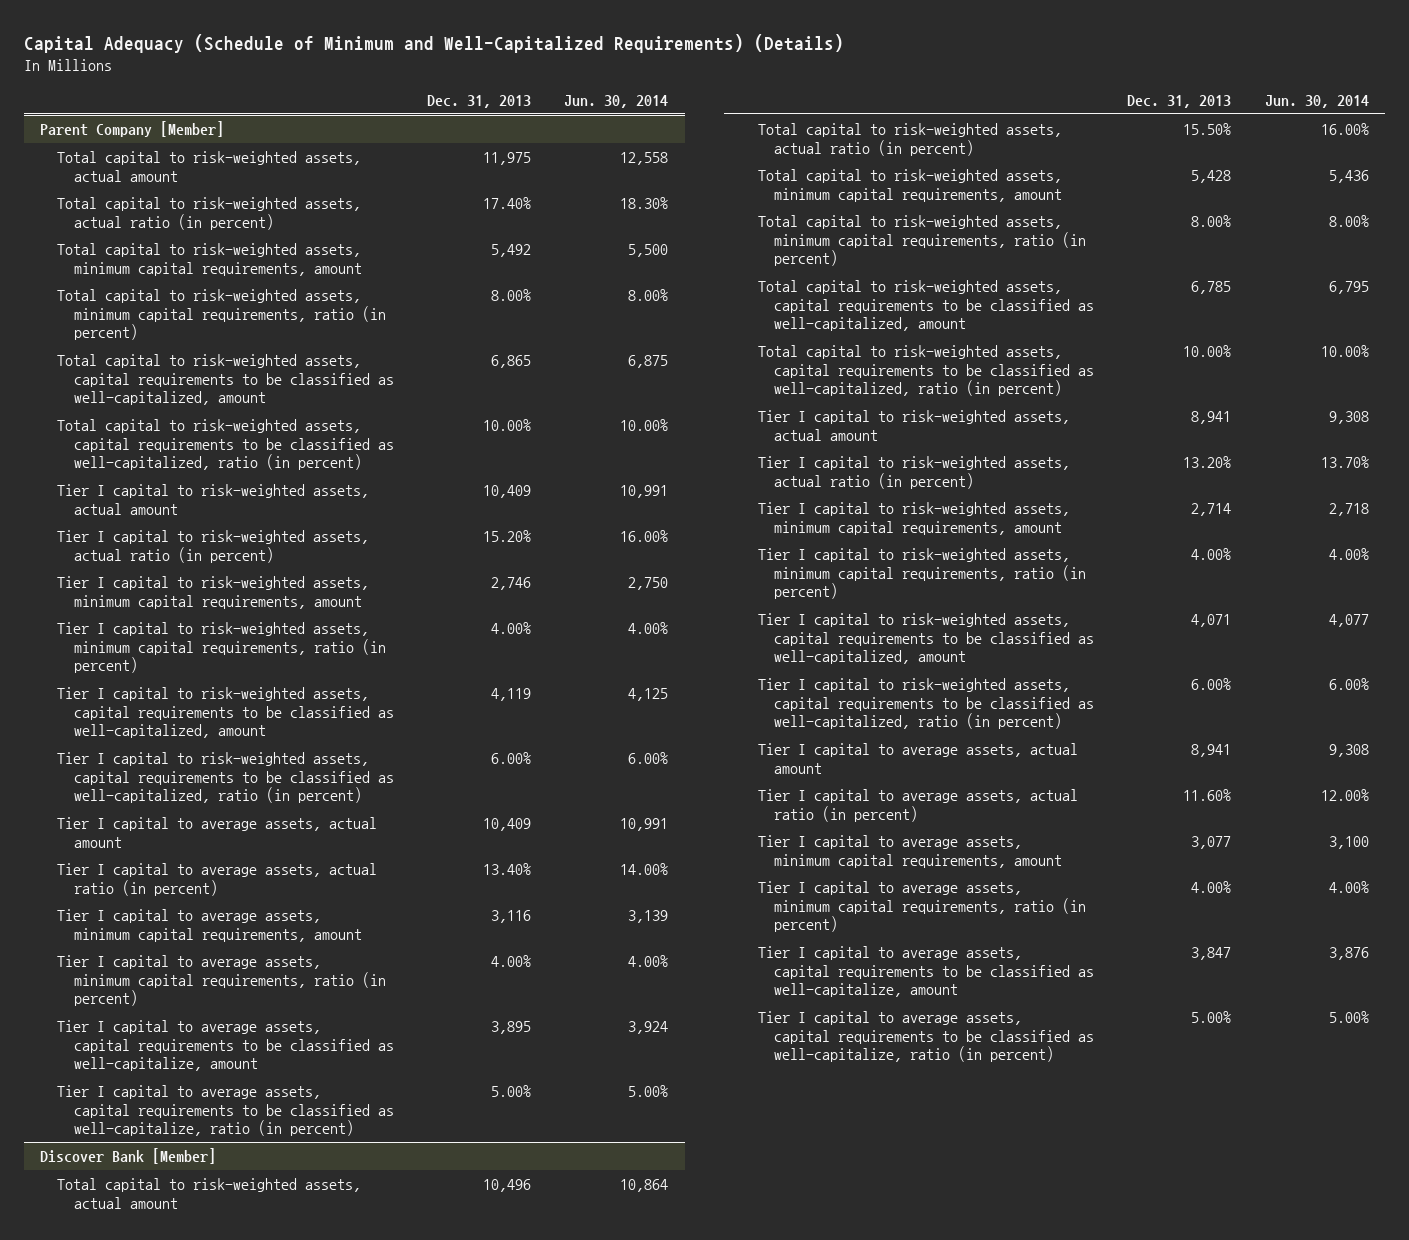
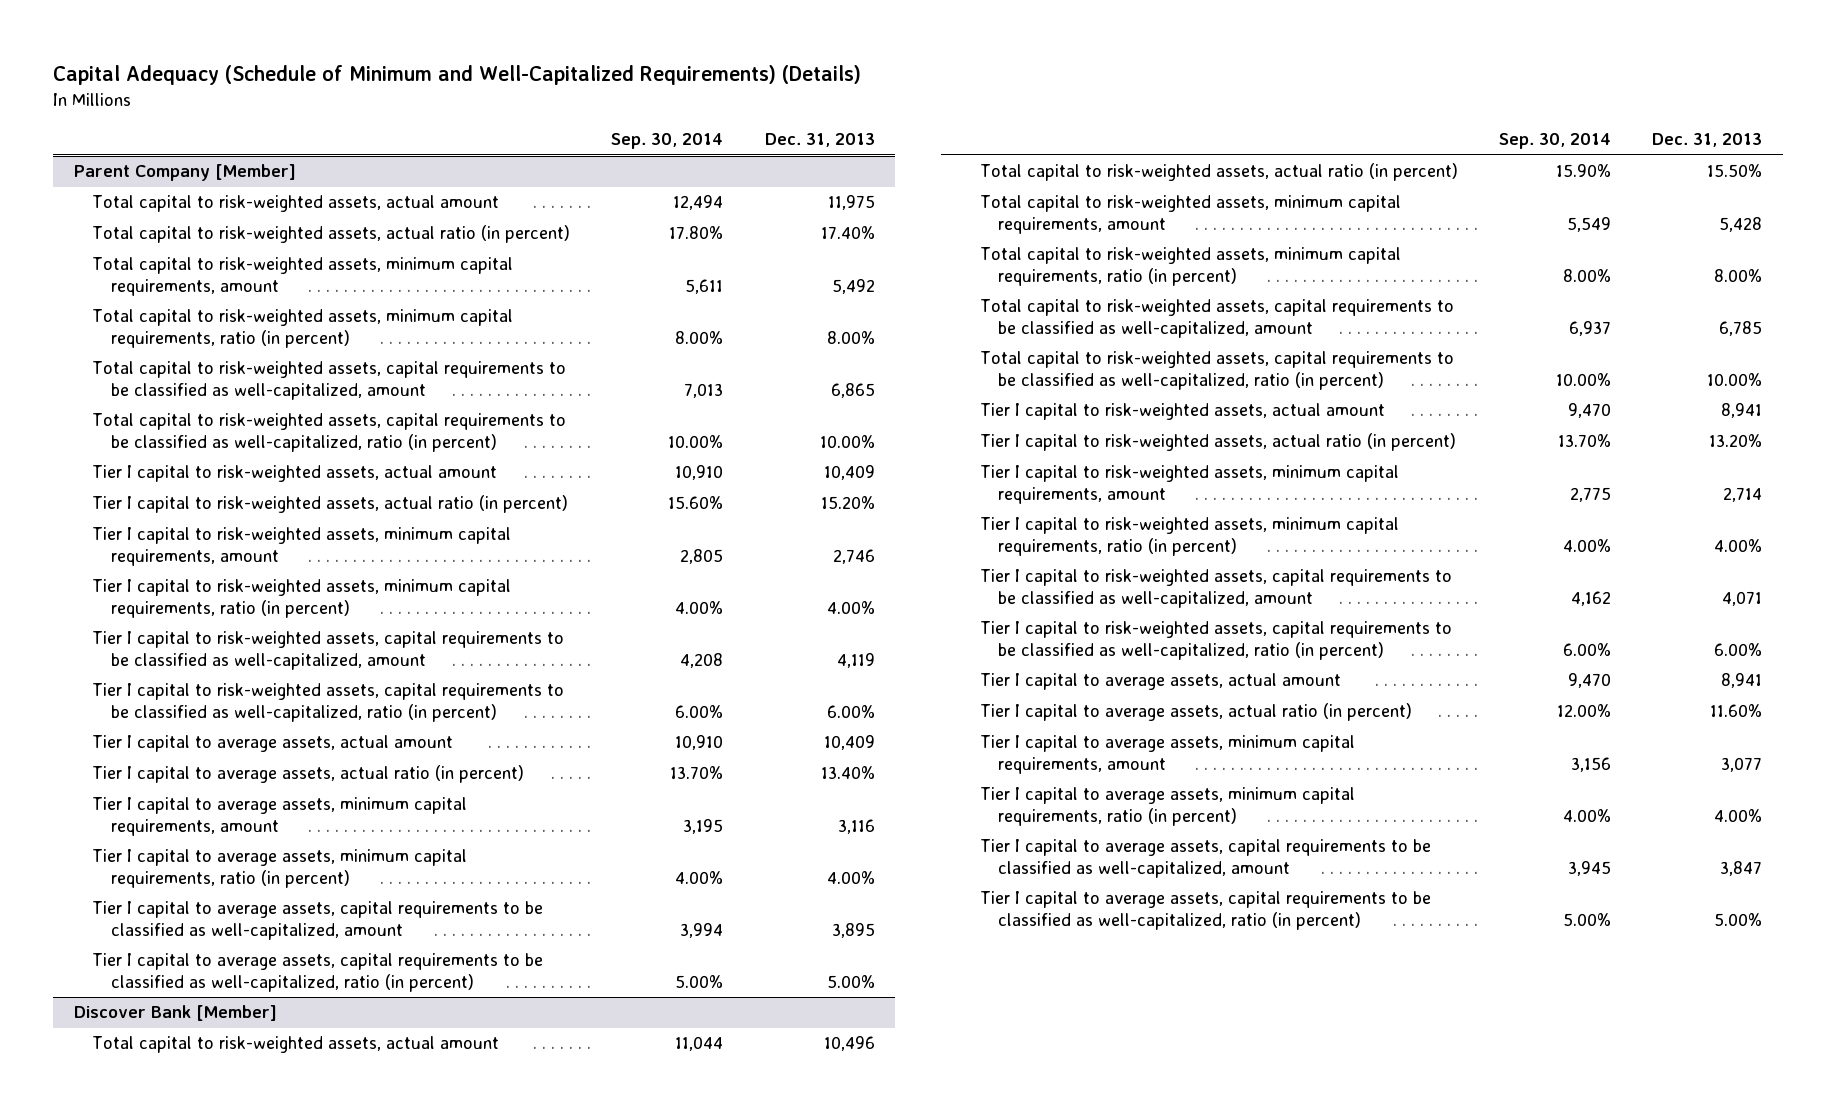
[564,95,669,109] Jun. 30, 2014 -> none
none -> [611,133,724,150] Sep. 30, 2014
[57,1019,394,1072] Tier I capital to average assets, capital requirements to be classified as well-capitalize, amount -> [92,901,544,940] Tier I capital to average assets, capital requirements to be classified as well-capitalized, amount
[57,1084,394,1137] Tier I capital to average assets, capital requirements to be classified as well-capitalize, ratio (in percent) -> [92,953,544,992] Tier I capital to average assets, capital requirements to be classified as well-capitalized, ratio (in percent)
[757,945,1095,998] Tier I capital to average assets, capital requirements to be classified as well-capitalize, amount -> [979,839,1431,878] Tier I capital to average assets, capital requirements to be classified as well-capitalized, amount
[757,1010,1095,1063] Tier I capital to average assets, capital requirements to be classified as well-capitalize, ratio (in percent) -> [979,891,1431,930] Tier I capital to average assets, capital requirements to be classified as well-capitalized, ratio (in percent)

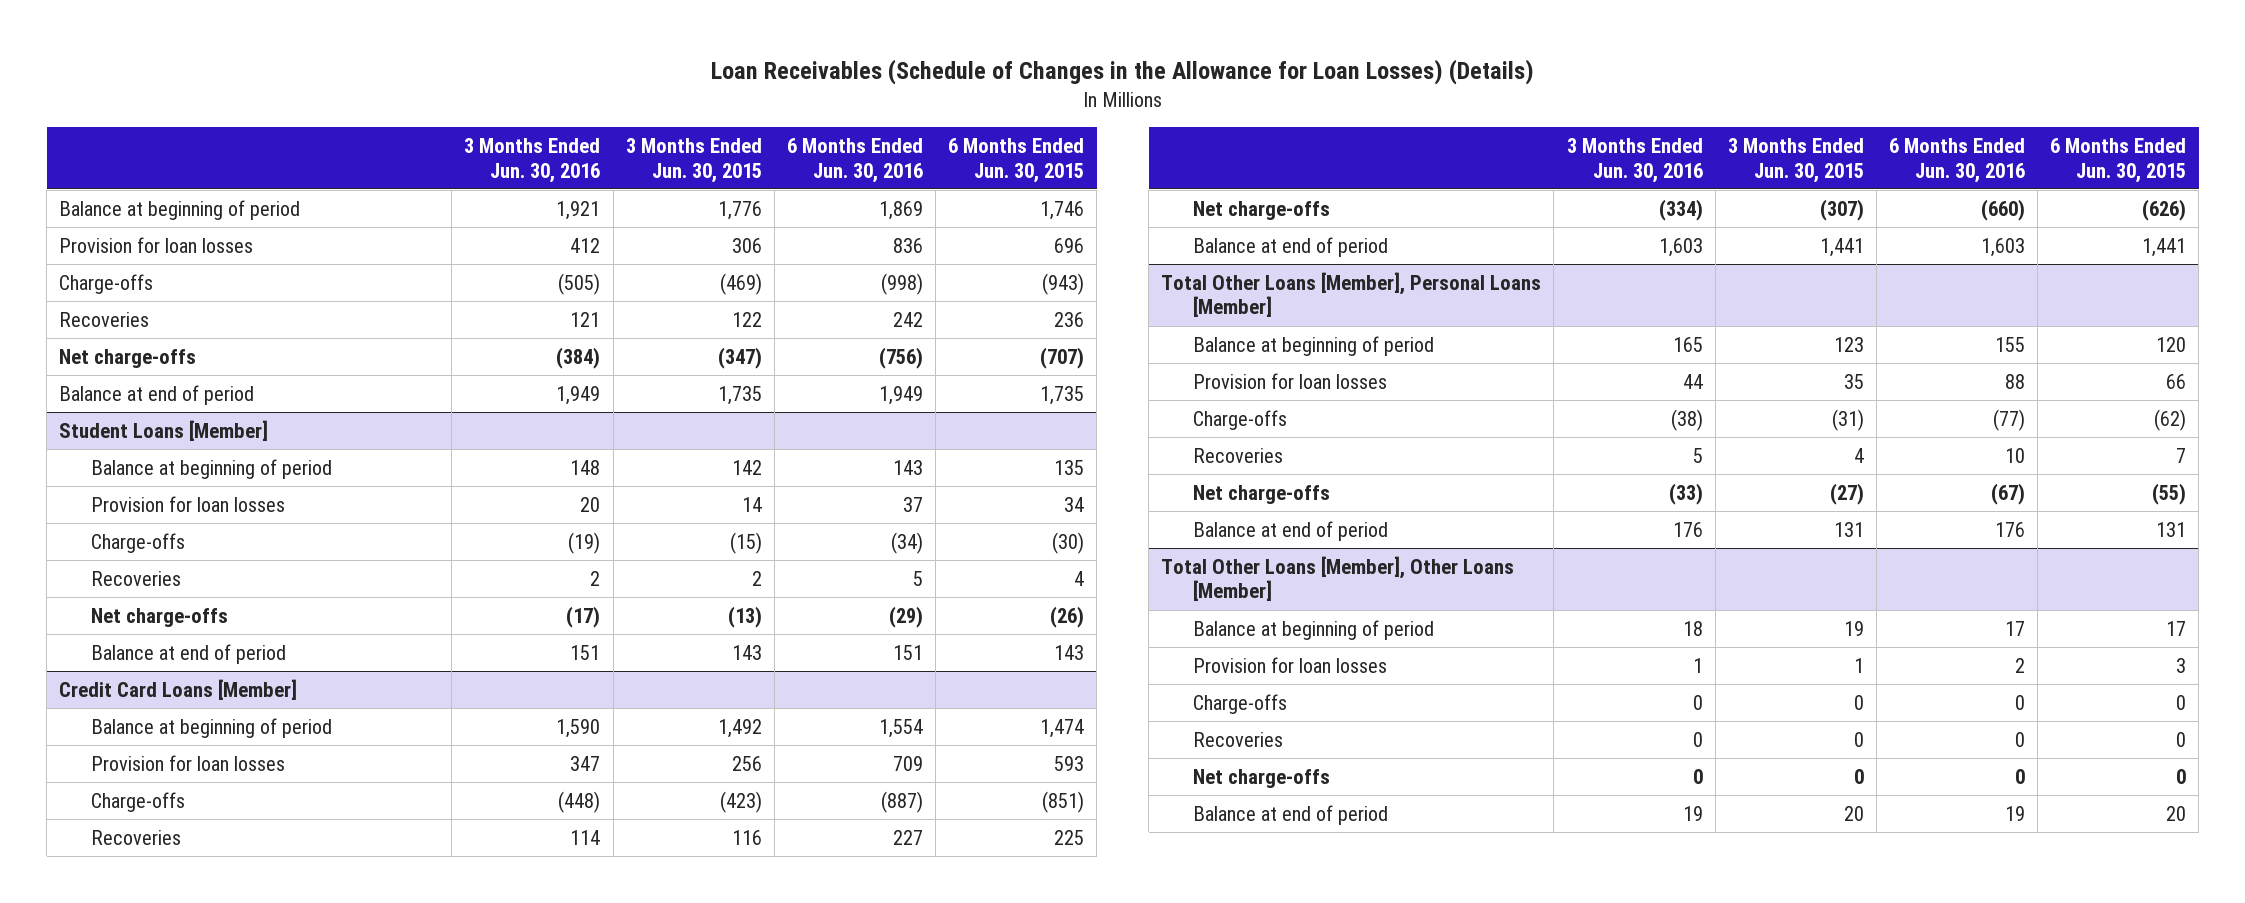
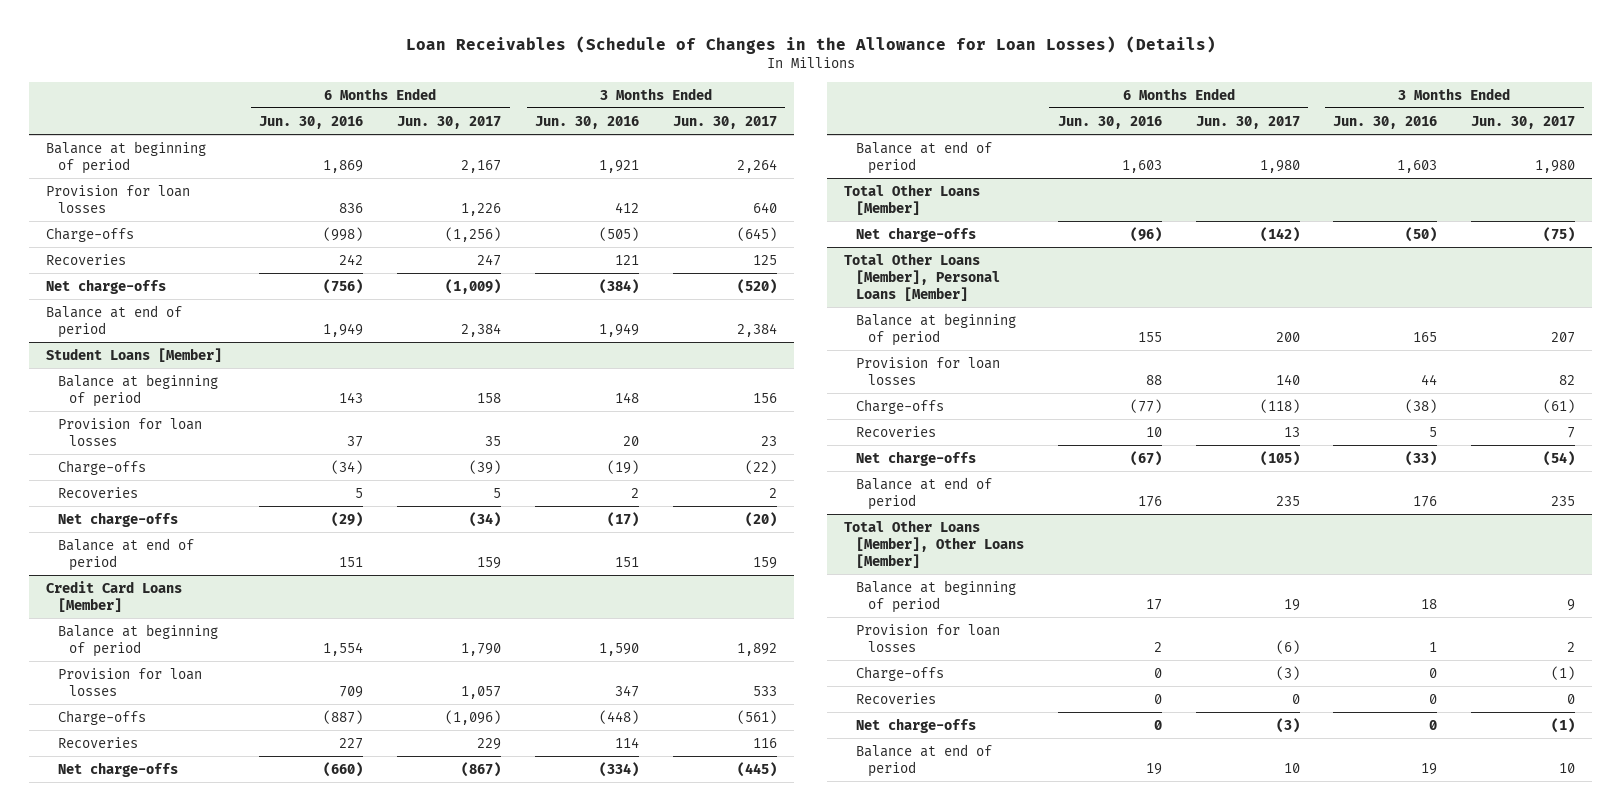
[625,138,762,183] 3 Months Ended Jun. 30, 2015 -> none
[948,138,1085,183] 6 Months Ended Jun. 30, 2015 -> none
none -> [397,115,502,129] Jun. 30, 2017
none -> [672,115,777,129] Jun. 30, 2017
none -> [844,183,981,215] Total Other Loans [Member]
none -> [856,226,977,242] Net charge-offs

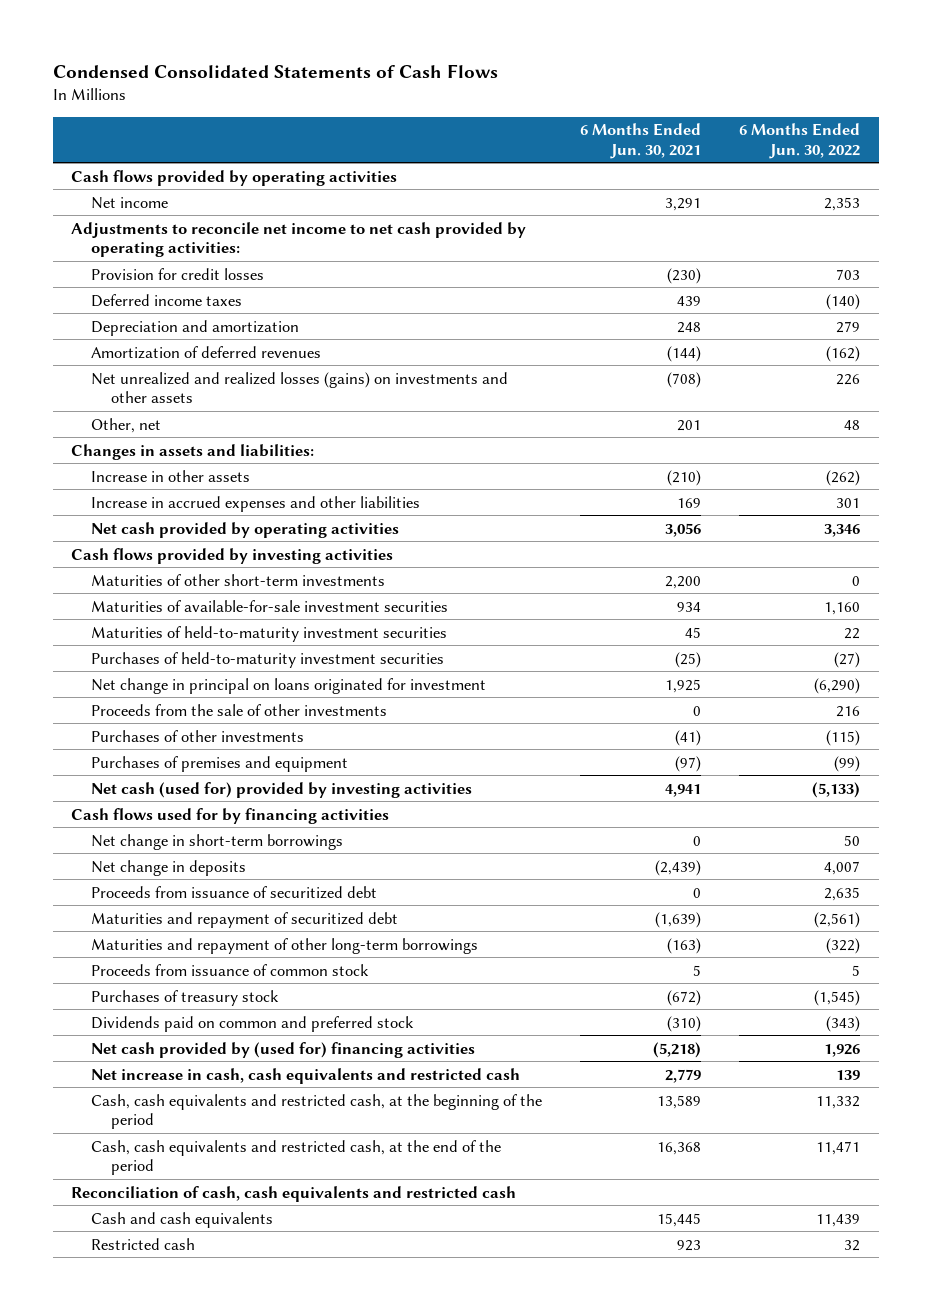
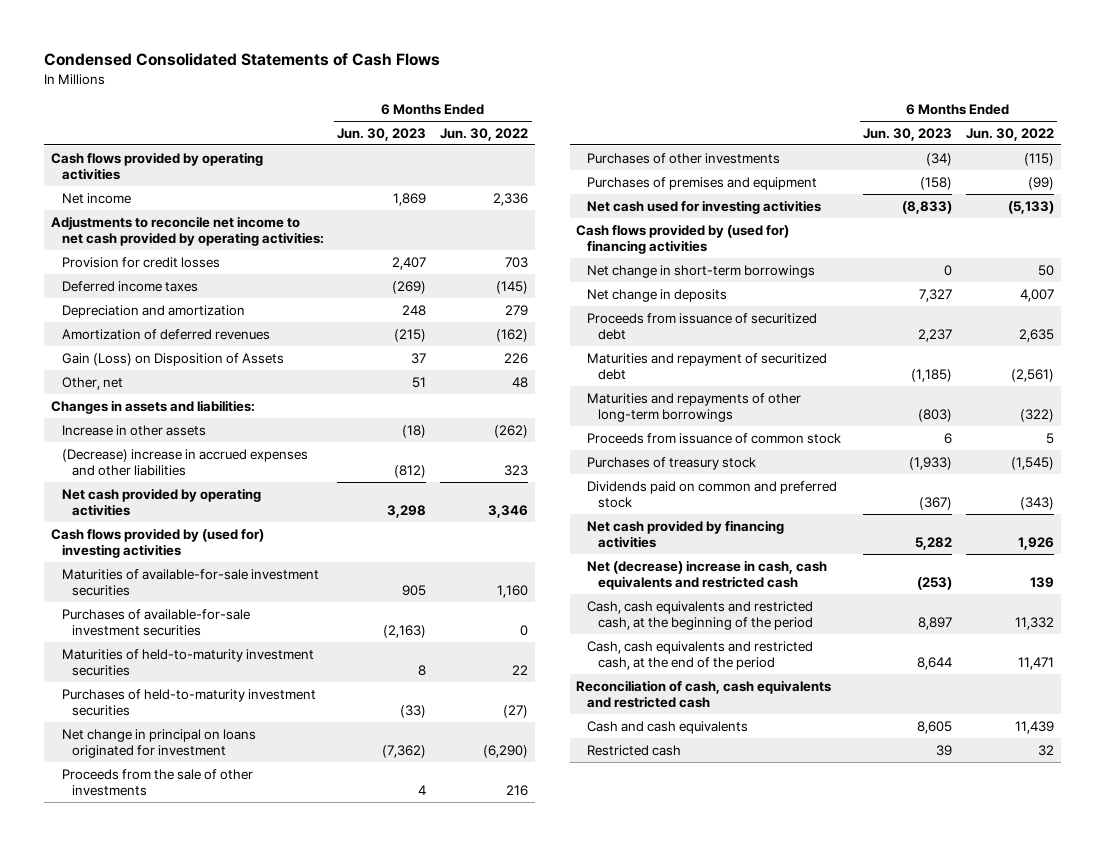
[580,123,702,159] 6 Months Ended Jun. 30, 2021 -> none
none -> [337,127,427,141] Jun. 30, 2023
[823,196,860,211] 2,353 -> [493,192,529,206] 2,336
[825,293,860,310] (140) -> [496,280,529,294] (145)
[91,371,509,403] Net unrealized and realized losses (gains) on investments and other assets -> [61,352,284,366] Gain (Loss) on Disposition of Assets
[91,495,421,512] Increase in accrued expenses and other liabilities -> [61,448,308,477] (Decrease) increase in accrued expenses and other liabilities
[835,497,860,508] 301 -> [504,465,529,477] 323
[91,573,386,586] Maturities of other short-term investments -> none
[71,547,394,564] Cash flows provided by investing activities -> [50,527,264,559] Cash flows provided by (used for) investing activities
none -> [61,608,250,637] Purchases of available-for-sale investment securities
[91,781,473,798] Net cash (used for) provided by investing activities -> [587,199,822,214] Net cash used for investing activities
[71,807,390,824] Cash flows used for by financing activities -> [576,223,790,255] Cash flows provided by (used for) financing activities
[91,937,479,954] Maturities and repayment of other long-term borrowings -> [587,392,802,423] Maturities and repayments of other long-term borrowings
[91,1041,476,1058] Net cash provided by (used for) financing activities -> [587,519,785,549] Net cash provided by financing activities
[91,1067,521,1084] Net increase in cash, cash equivalents and restricted cash -> [587,559,828,591] Net (decrease) increase in cash, cash equivalents and restricted cash

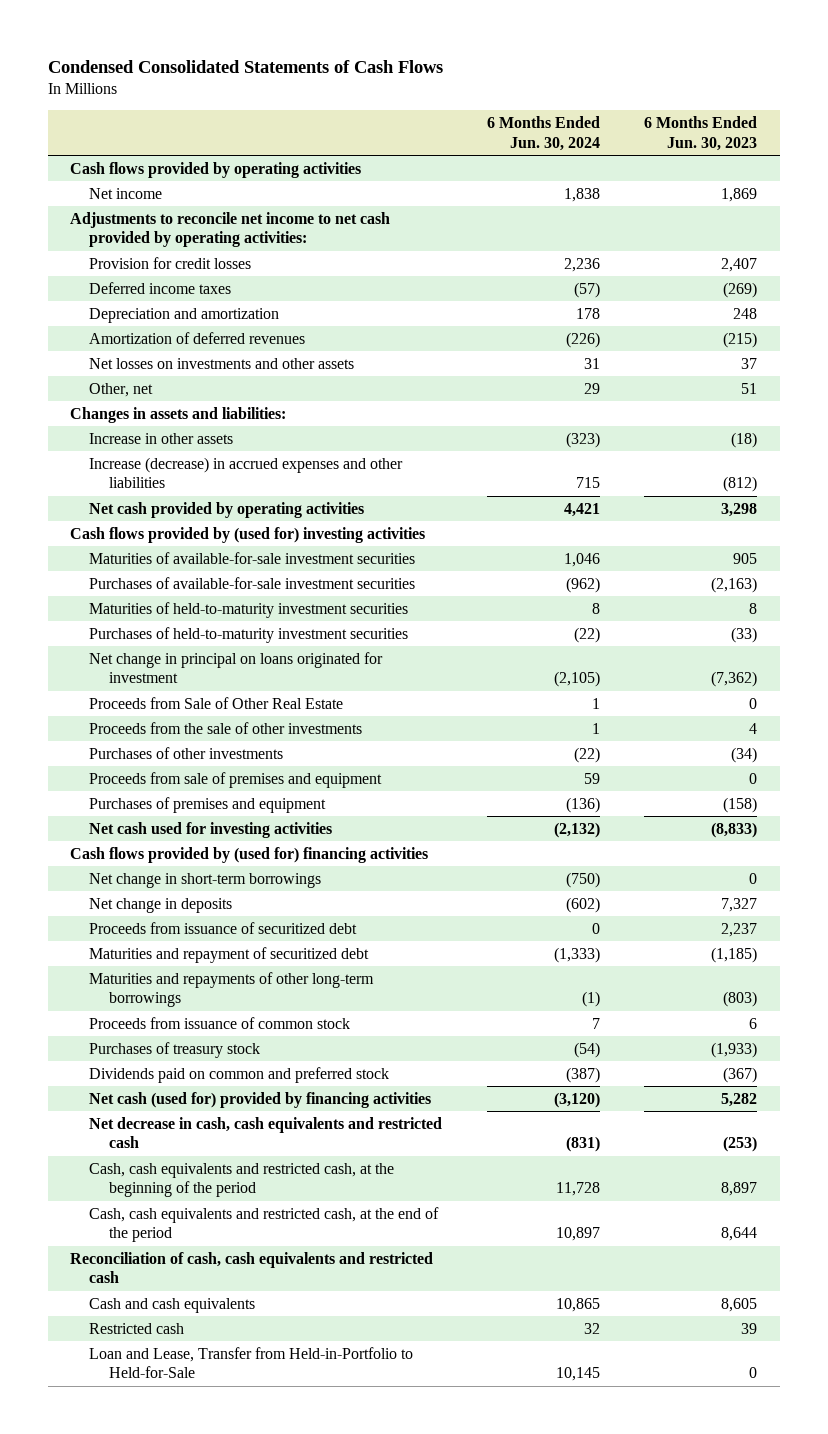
[440,127,529,141] Jun. 30, 2022 -> none
none -> [486,116,600,151] 6 Months Ended Jun. 30, 2024
[61,352,284,366] Gain (Loss) on Disposition of Assets -> [89,357,355,369] Net losses on investments and other assets
[61,448,308,477] (Decrease) increase in accrued expenses and other liabilities -> [89,456,404,489] Increase (decrease) in accrued expenses and other liabilities
none -> [89,696,344,709] Proceeds from Sale of Other Real Estate
none -> [89,771,383,788] Proceeds from sale of premises and equipment
[587,519,785,549] Net cash provided by financing activities -> [89,1091,432,1108] Net cash (used for) provided by financing activities
[587,559,828,591] Net (decrease) increase in cash, cash equivalents and restricted cash -> [89,1116,443,1149] Net decrease in cash, cash equivalents and restricted cash
none -> [89,1346,414,1379] Loan and Lease, Transfer from Held-in-Portfolio to Held-for-Sale

